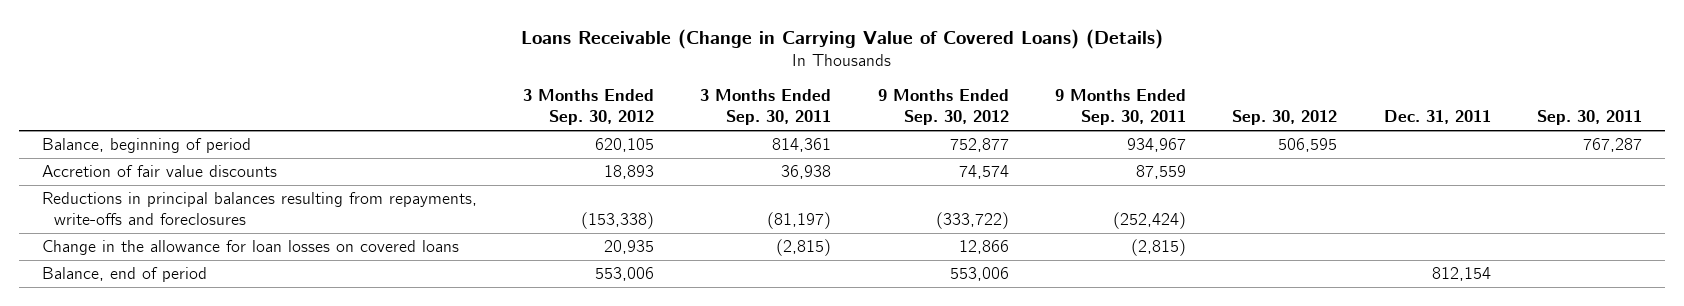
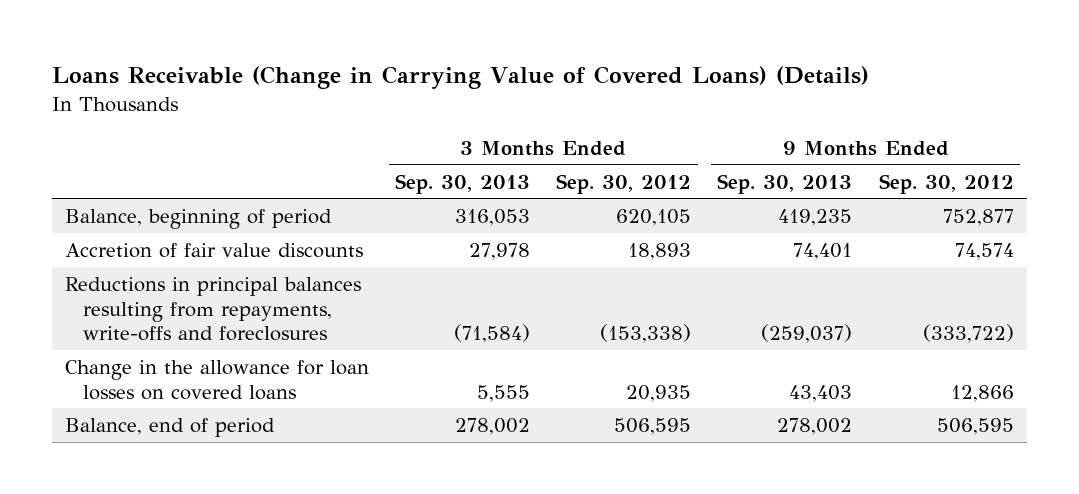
[700,89,832,126] 3 Months Ended Sep. 30, 2011 -> none
[1055,89,1187,126] 9 Months Ended Sep. 30, 2011 -> none
[1232,110,1338,126] Sep. 30, 2012 -> none
[1383,110,1491,125] Dec. 31, 2011 -> none
[1537,110,1643,126] Sep. 30, 2011 -> none
none -> [395,173,531,194] Sep. 30, 2013
none -> [717,173,853,194] Sep. 30, 2013
[595,267,655,282] 553,006 -> [614,417,692,435] 506,595
[949,267,1009,282] 553,006 -> [936,417,1014,435] 506,595

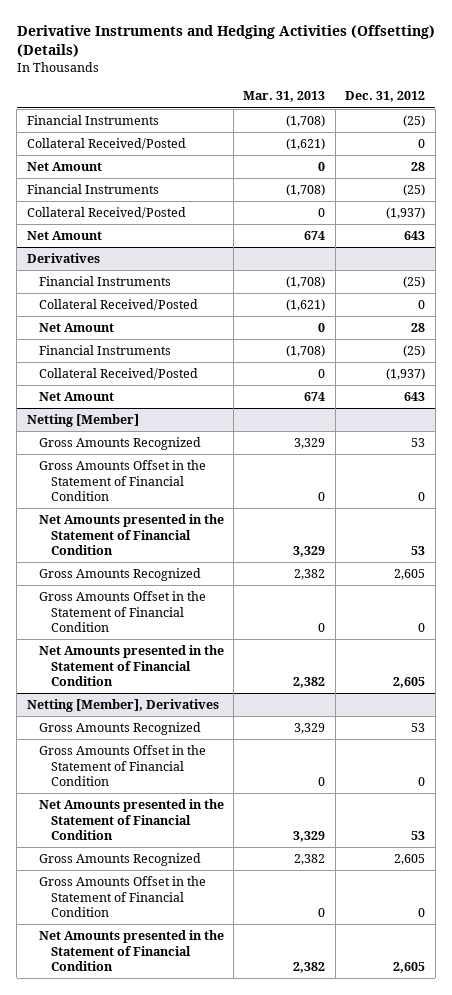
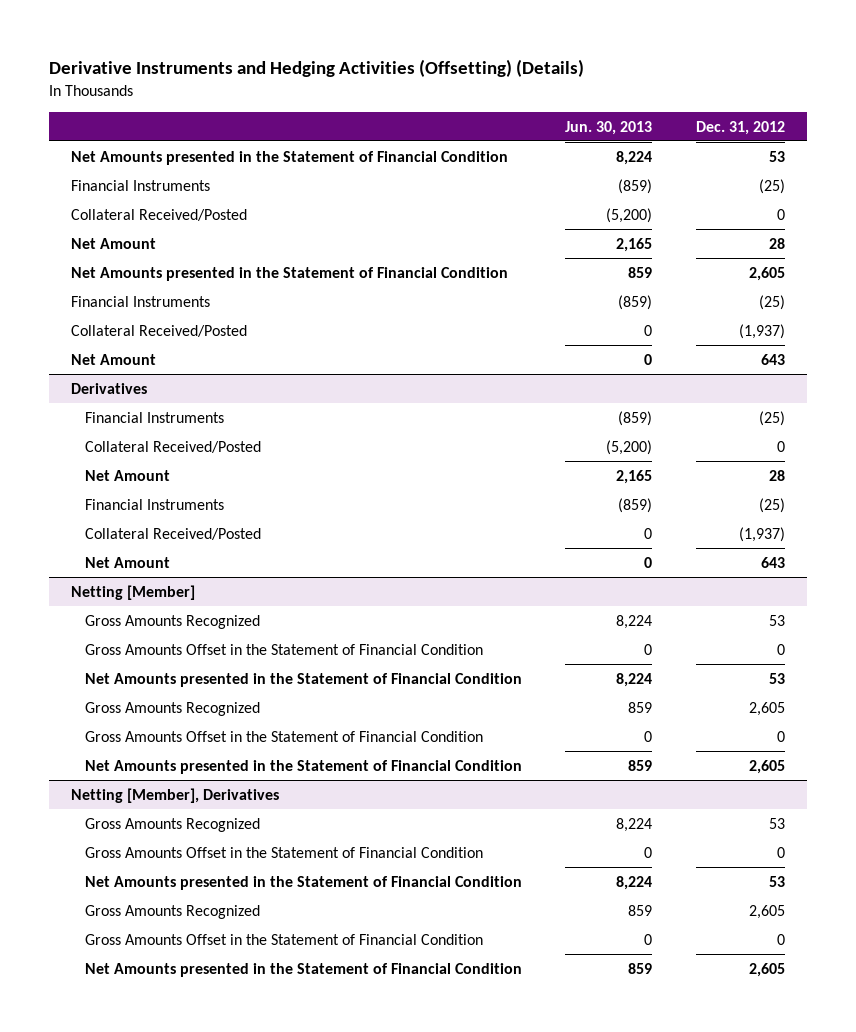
[243,91,326,103] Mar. 31, 2013 -> none
none -> [565,120,653,135] Jun. 30, 2013
none -> [71,150,509,165] Net Amounts presented in the Statement of Financial Condition
none -> [71,266,509,281] Net Amounts presented in the Statement of Financial Condition

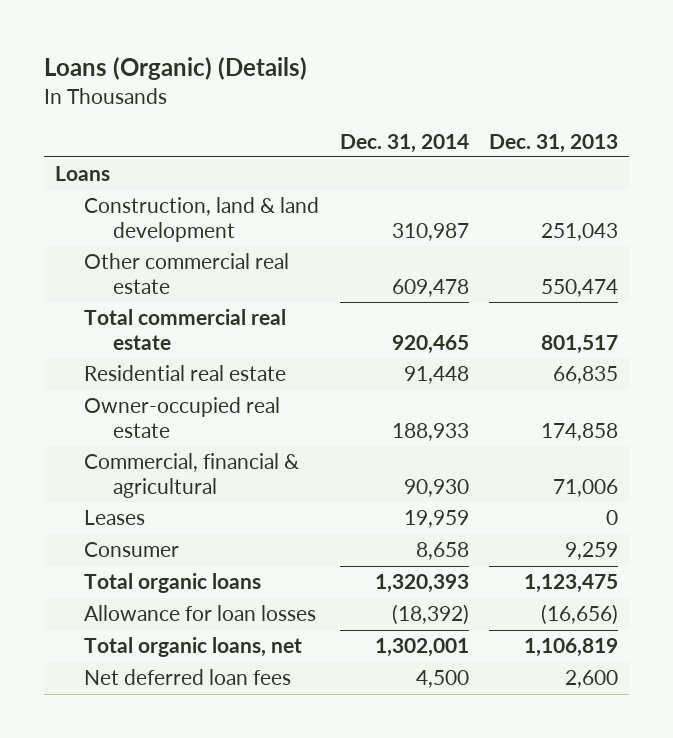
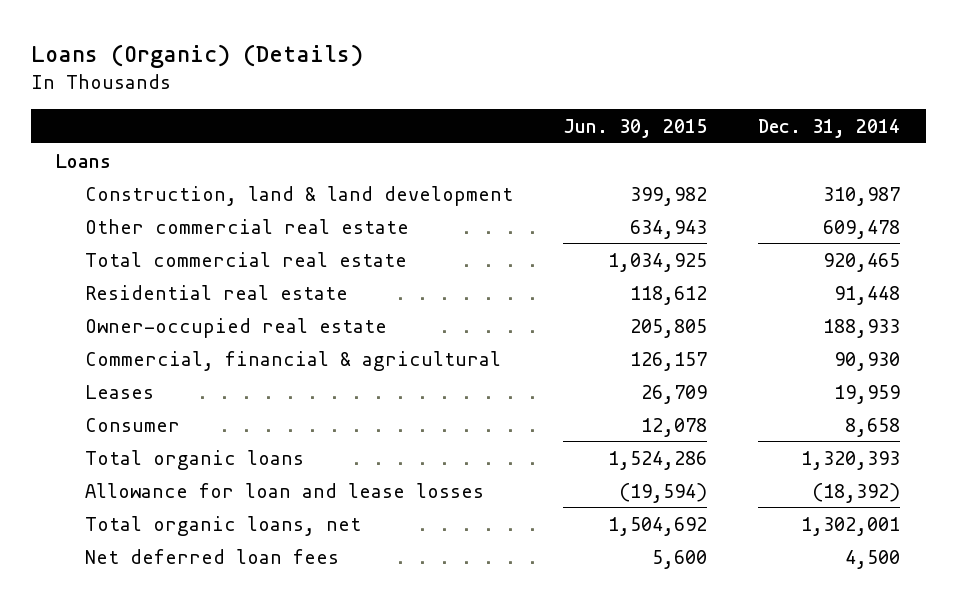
[489,133,619,153] Dec. 31, 2013 -> none
none -> [563,118,708,138] Jun. 30, 2015
[83,605,316,622] Allowance for loan losses -> [84,482,484,498] Allowance for loan and lease losses

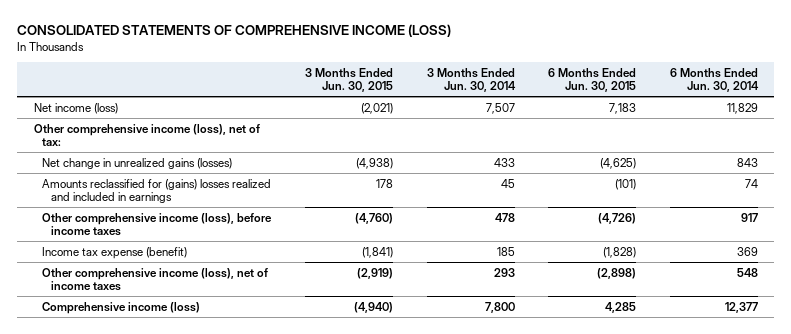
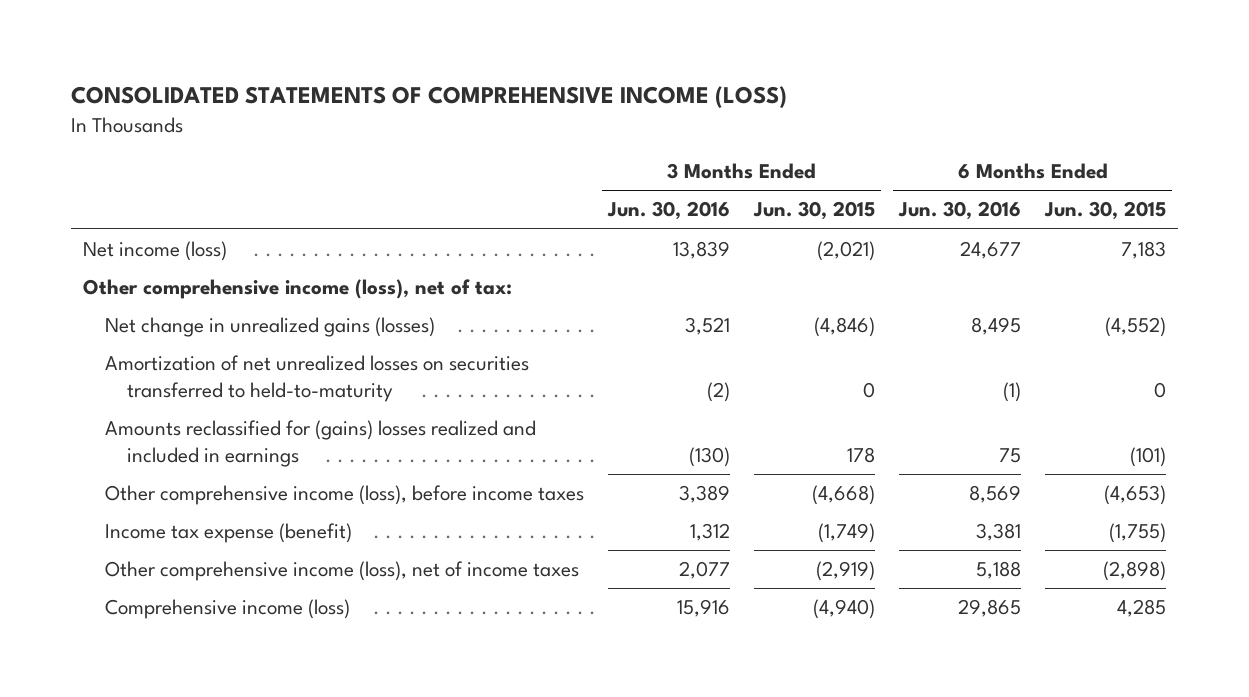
[426,67,516,93] 3 Months Ended Jun. 30, 2014 -> none
[669,67,759,93] 6 Months Ended Jun. 30, 2014 -> none
none -> [607,201,731,221] Jun. 30, 2016
none -> [898,201,1022,221] Jun. 30, 2016
[356,157,394,169] (4,938) -> [814,316,876,337] (4,846)
[600,157,637,169] (4,625) -> [1105,316,1167,337] (4,552)
none -> [105,354,530,402] Amortization of net unrealized losses on securities transferred to held-to-maturity
[355,212,394,224] (4,760) -> [812,484,876,505] (4,668)
[598,212,637,224] (4,726) -> [1104,484,1167,505] (4,653)
[362,246,394,258] (1,841) -> [818,522,876,543] (1,749)
[603,246,637,258] (1,828) -> [1109,522,1167,543] (1,755)

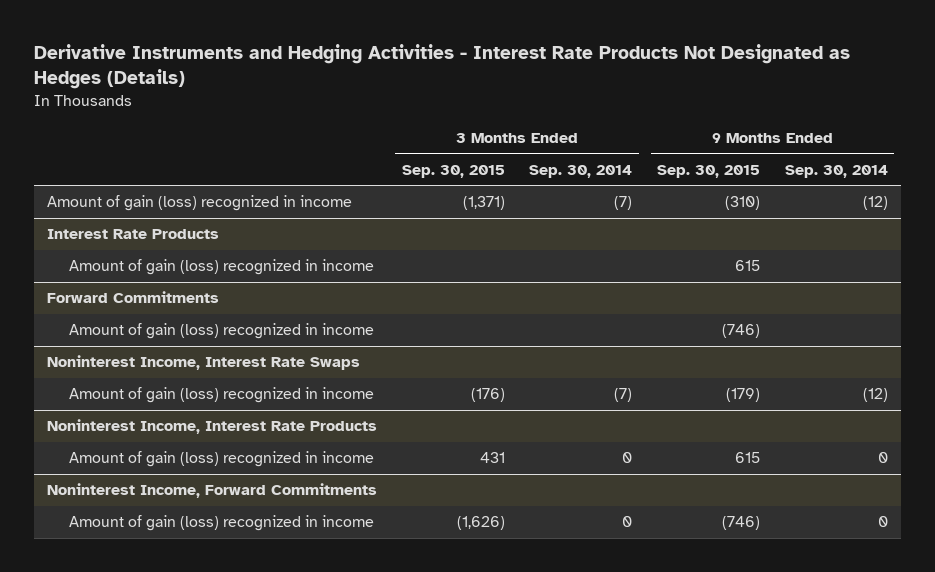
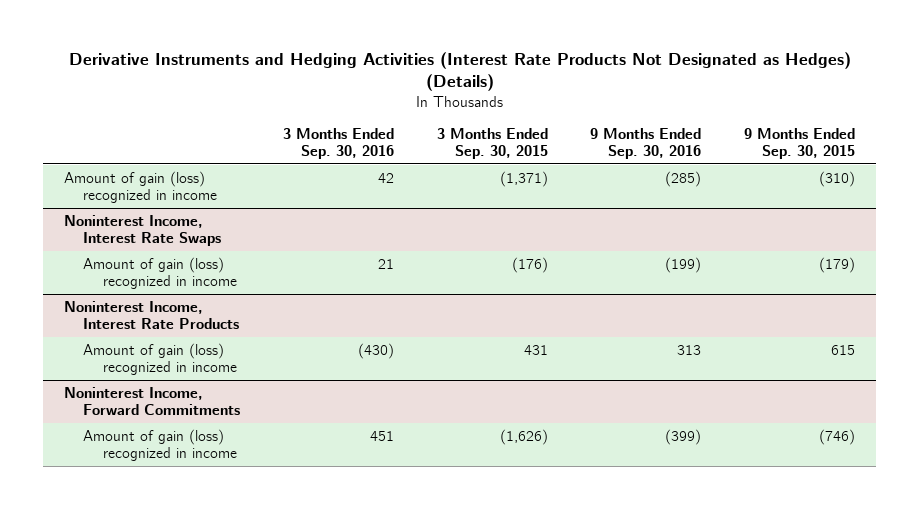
[34,44,851,90] Derivative Instruments and Hedging Activities - Interest Rate Products Not Designated as Hedges (Details) -> [68,52,851,92] Derivative Instruments and Hedging Activities (Interest Rate Products Not Designated as Hedges) (Details)
[529,164,633,178] Sep. 30, 2014 -> none
[785,164,889,178] Sep. 30, 2014 -> none
none -> [282,128,394,159] 3 Months Ended Sep. 30, 2016
none -> [590,128,702,159] 9 Months Ended Sep. 30, 2016
[46,229,219,240] Interest Rate Products -> none
[68,259,374,276] Amount of gain (loss) recognized in income -> none
[46,291,219,304] Forward Commitments -> none
[68,323,374,340] Amount of gain (loss) recognized in income -> none

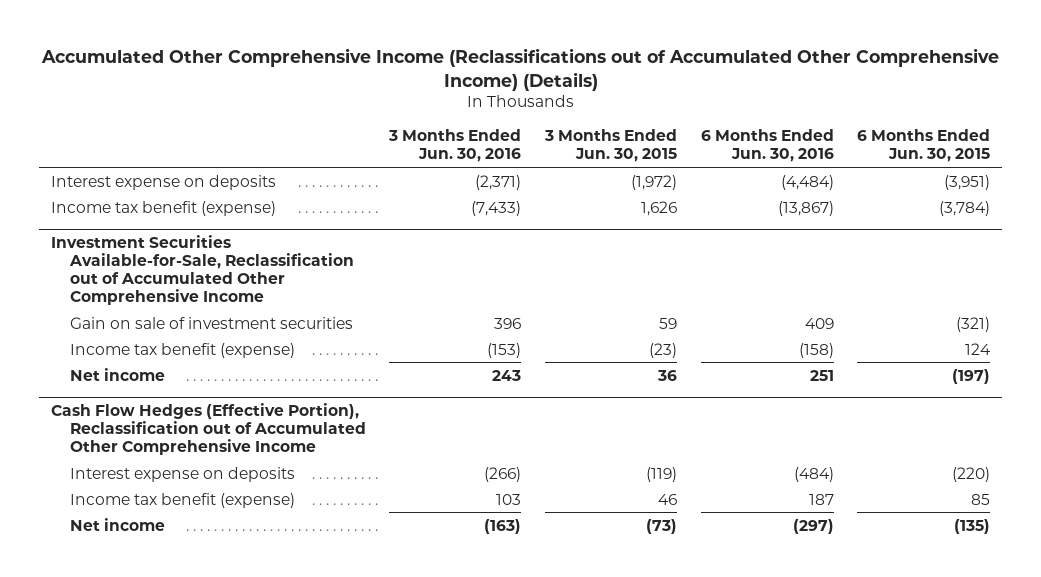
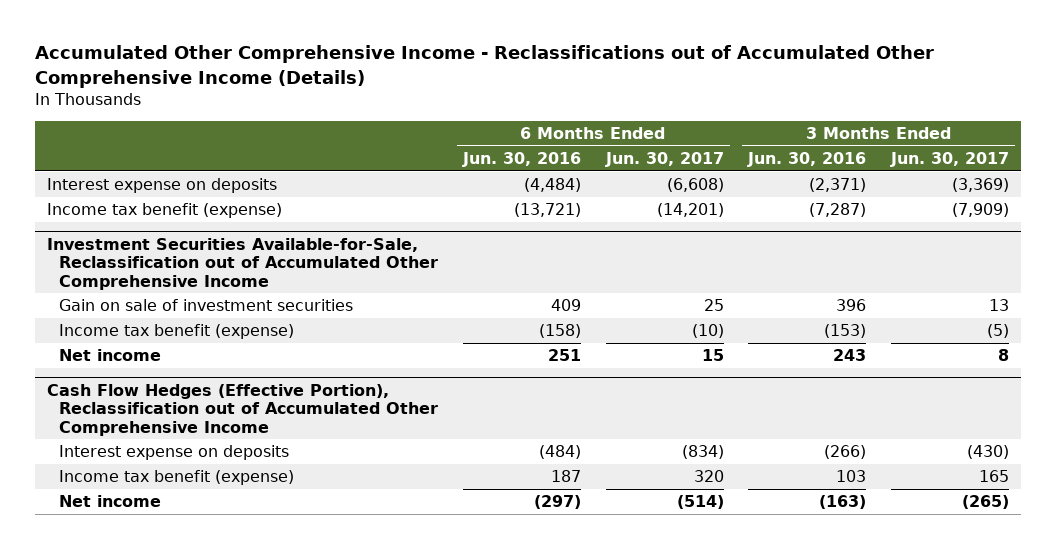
[40,47,999,91] Accumulated Other Comprehensive Income (Reclassifications out of Accumulated Other Comprehensive Income) (Details) -> [34,45,934,88] Accumulated Other Comprehensive Income - Reclassifications out of Accumulated Other Comprehensive Income (Details)
[543,129,677,163] 3 Months Ended Jun. 30, 2015 -> none
[857,129,991,163] 6 Months Ended Jun. 30, 2015 -> none
none -> [604,152,724,168] Jun. 30, 2017
none -> [890,152,1010,168] Jun. 30, 2017
[471,200,522,216] (7,433) -> [809,203,867,218] (7,287)
[777,200,834,216] (13,867) -> [514,203,582,218] (13,721)

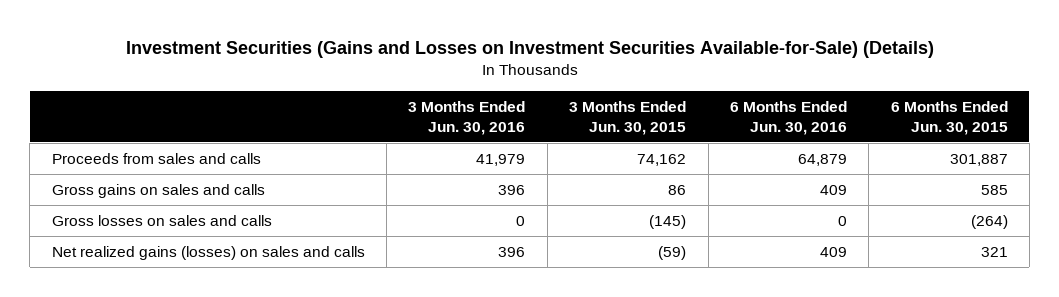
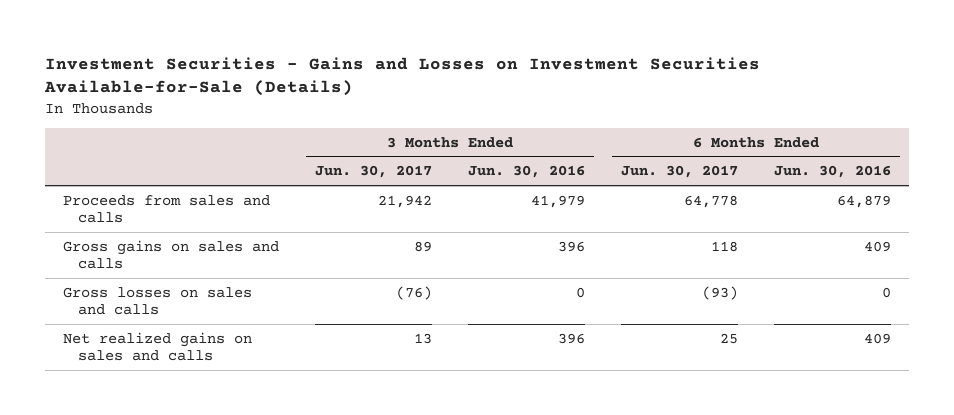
[125,41,934,59] Investment Securities (Gains and Losses on Investment Securities Available-for-Sale) (Details) -> [43,56,760,97] Investment Securities - Gains and Losses on Investment Securities Available-for-Sale (Details)
[569,100,687,135] 3 Months Ended Jun. 30, 2015 -> none
[890,100,1008,135] 6 Months Ended Jun. 30, 2015 -> none
none -> [314,165,432,179] Jun. 30, 2017
none -> [620,165,738,179] Jun. 30, 2017
[51,245,365,260] Net realized gains (losses) on sales and calls -> [62,331,252,362] Net realized gains on sales and calls

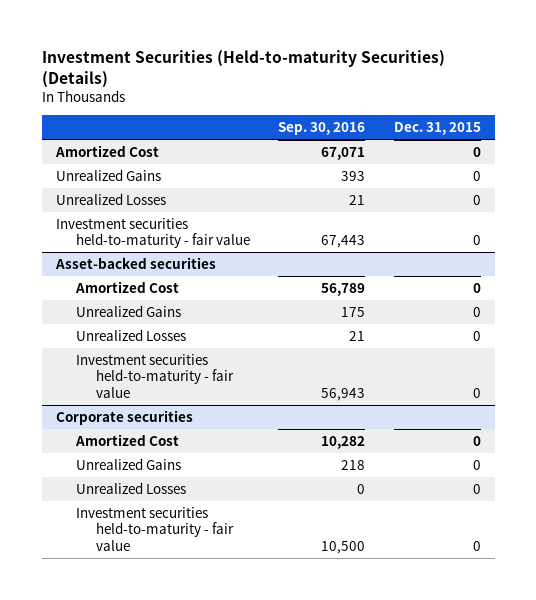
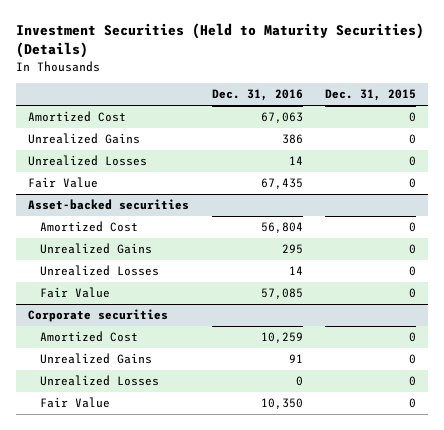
[41,49,445,88] Investment Securities (Held-to-maturity Securities) (Details) -> [16,23,425,59] Investment Securities (Held to Maturity Securities) (Details)
[278,122,366,136] Sep. 30, 2016 -> none
none -> [211,89,303,102] Dec. 31, 2016
[55,217,251,249] Investment securities held-to-maturity - fair value -> [27,177,98,189] Fair Value
[76,353,235,398] Investment securities held-to-maturity - fair value -> [40,287,111,299] Fair Value
[76,506,235,551] Investment securities held-to-maturity - fair value -> [40,397,111,409] Fair Value

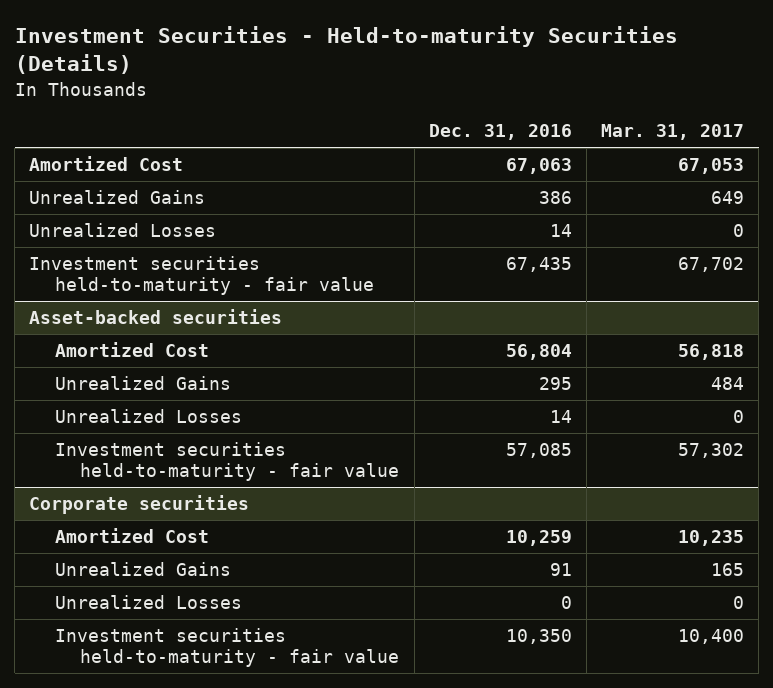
[16,23,425,59] Investment Securities (Held to Maturity Securities) (Details) -> [14,26,678,75] Investment Securities - Held-to-maturity Securities (Details)
[325,89,417,102] Dec. 31, 2015 -> none
none -> [600,124,744,141] Mar. 31, 2017
[27,177,98,189] Fair Value -> [29,256,374,296] Investment securities held-to-maturity - fair value
[40,287,111,299] Fair Value -> [54,442,400,482] Investment securities held-to-maturity - fair value
[40,397,111,409] Fair Value -> [54,628,400,668] Investment securities held-to-maturity - fair value

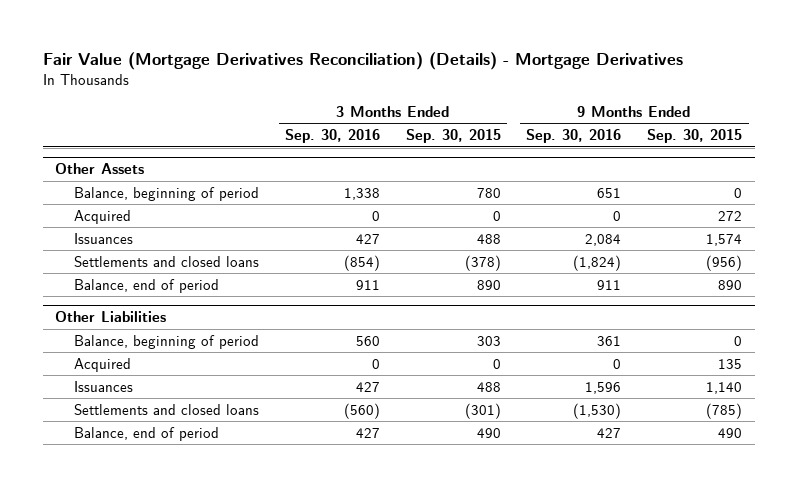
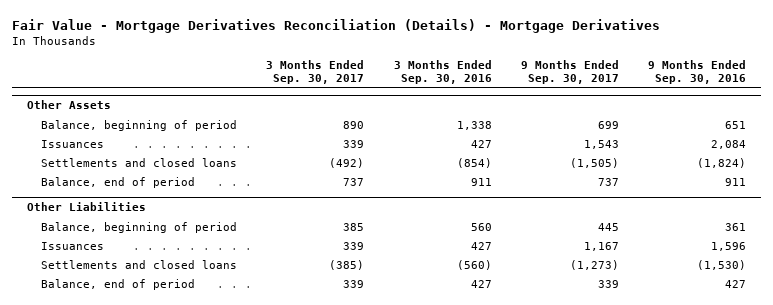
[42,52,683,71] Fair Value (Mortgage Derivatives Reconciliation) (Details) - Mortgage Derivatives -> [12,18,661,33] Fair Value - Mortgage Derivatives Reconciliation (Details) - Mortgage Derivatives
[405,129,501,144] Sep. 30, 2015 -> none
[647,129,743,144] Sep. 30, 2015 -> none
none -> [266,60,365,85] 3 Months Ended Sep. 30, 2017
none -> [520,60,619,85] 9 Months Ended Sep. 30, 2017
[74,209,132,224] Acquired -> none
[74,357,132,372] Acquired -> none

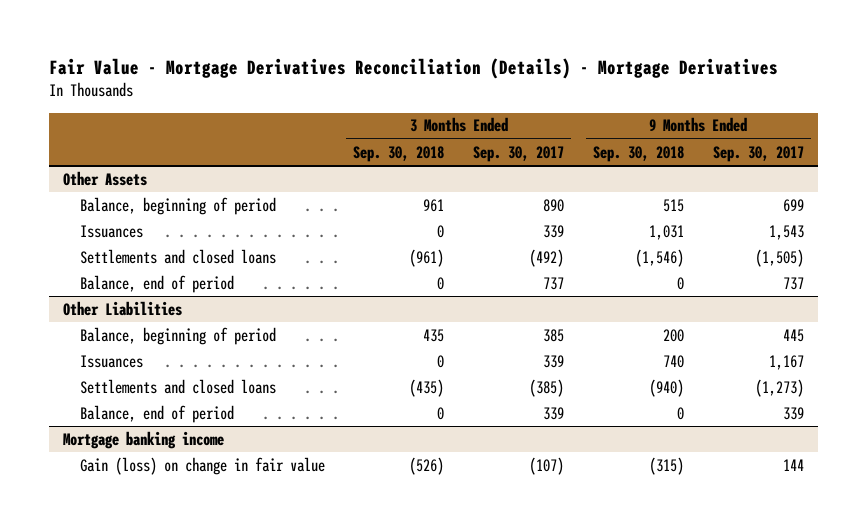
[393,60,492,85] 3 Months Ended Sep. 30, 2016 -> none
[648,60,747,85] 9 Months Ended Sep. 30, 2016 -> none
none -> [353,145,445,162] Sep. 30, 2018
none -> [592,145,684,162] Sep. 30, 2018
none -> [63,430,225,449] Mortgage banking income
none -> [79,456,325,475] Gain (loss) on change in fair value

